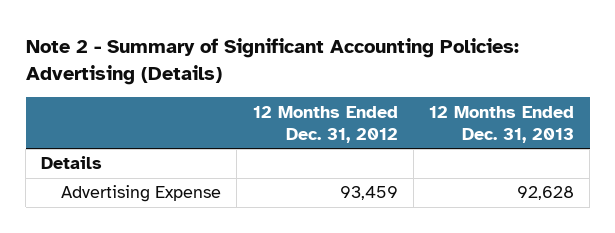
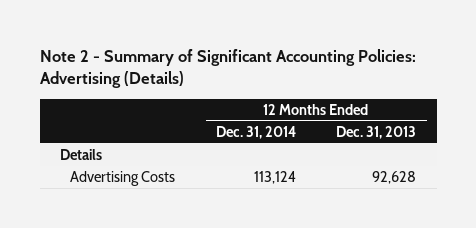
[252,105,398,143] 12 Months Ended Dec. 31, 2012 -> none
none -> [215,125,296,139] Dec. 31, 2014
[61,185,222,203] Advertising Expense -> [70,171,176,187] Advertising Costs

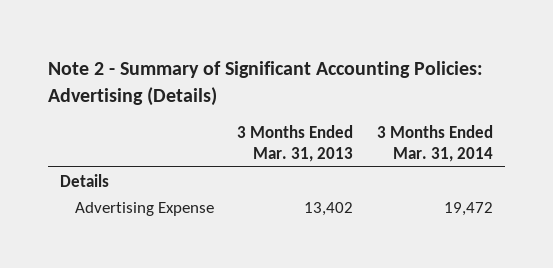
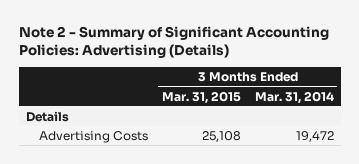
[237,124,354,162] 3 Months Ended Mar. 31, 2013 -> none
none -> [161,90,241,104] Mar. 31, 2015
[75,201,215,216] Advertising Expense -> [39,130,149,143] Advertising Costs

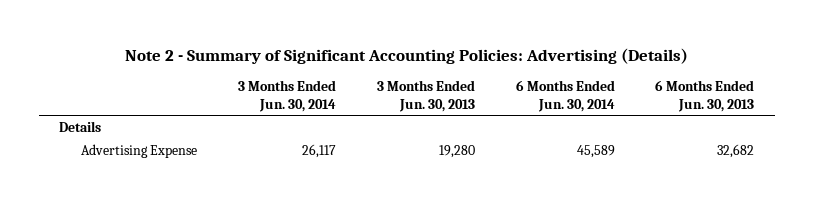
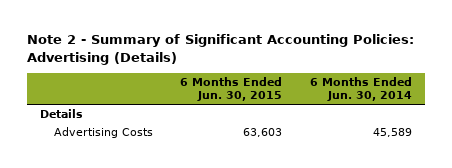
[238,80,337,112] 3 Months Ended Jun. 30, 2014 -> none
[376,80,475,112] 3 Months Ended Jun. 30, 2013 -> none
[655,80,755,112] 6 Months Ended Jun. 30, 2013 -> none
none -> [180,77,283,102] 6 Months Ended Jun. 30, 2015
[81,144,198,159] Advertising Expense -> [54,127,154,139] Advertising Costs

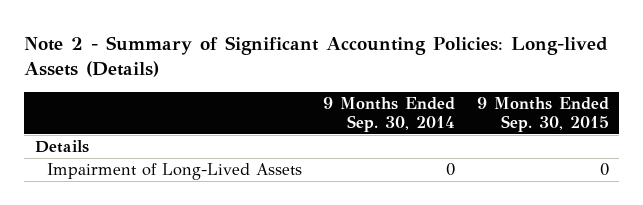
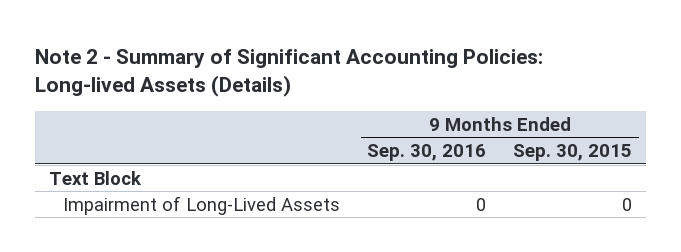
[323,96,456,132] 9 Months Ended Sep. 30, 2014 -> none
none -> [367,143,487,161] Sep. 30, 2016
[34,140,89,154] Details -> [48,170,142,185] Text Block

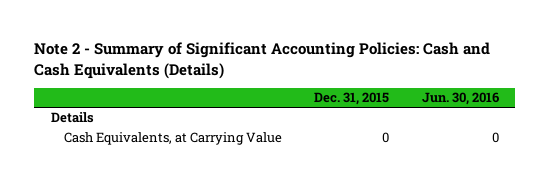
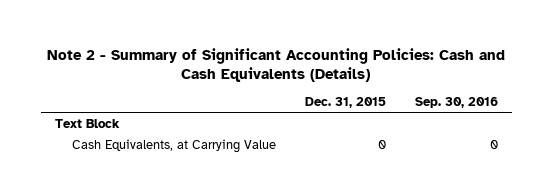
[421,91,499,105] Jun. 30, 2016 -> none
none -> [414,97,498,109] Sep. 30, 2016
[50,112,94,124] Details -> [55,118,121,128] Text Block

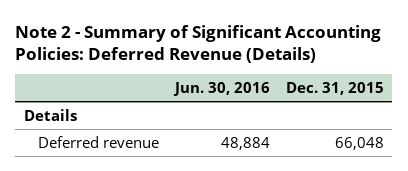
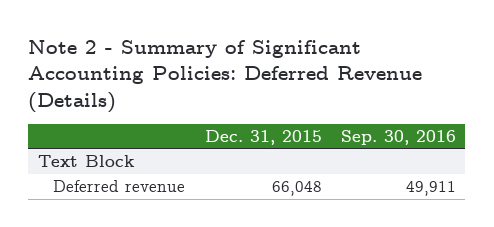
[172,81,270,96] Jun. 30, 2016 -> none
none -> [340,129,456,145] Sep. 30, 2016
[23,108,77,121] Details -> [37,155,135,168] Text Block

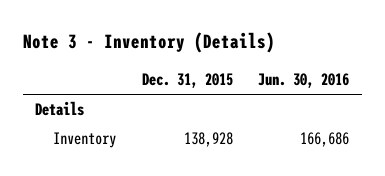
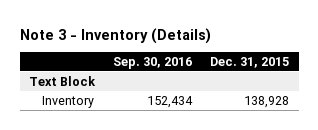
[258,73,350,89] Jun. 30, 2016 -> none
none -> [113,57,193,70] Sep. 30, 2016
[35,101,85,117] Details -> [28,75,96,86] Text Block

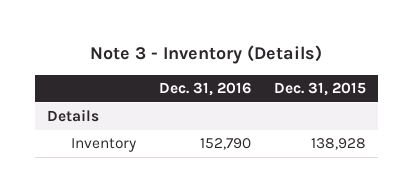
[113,57,193,70] Sep. 30, 2016 -> none
none -> [158,82,251,97] Dec. 31, 2016
[28,75,96,86] Text Block -> [46,109,99,123] Details

